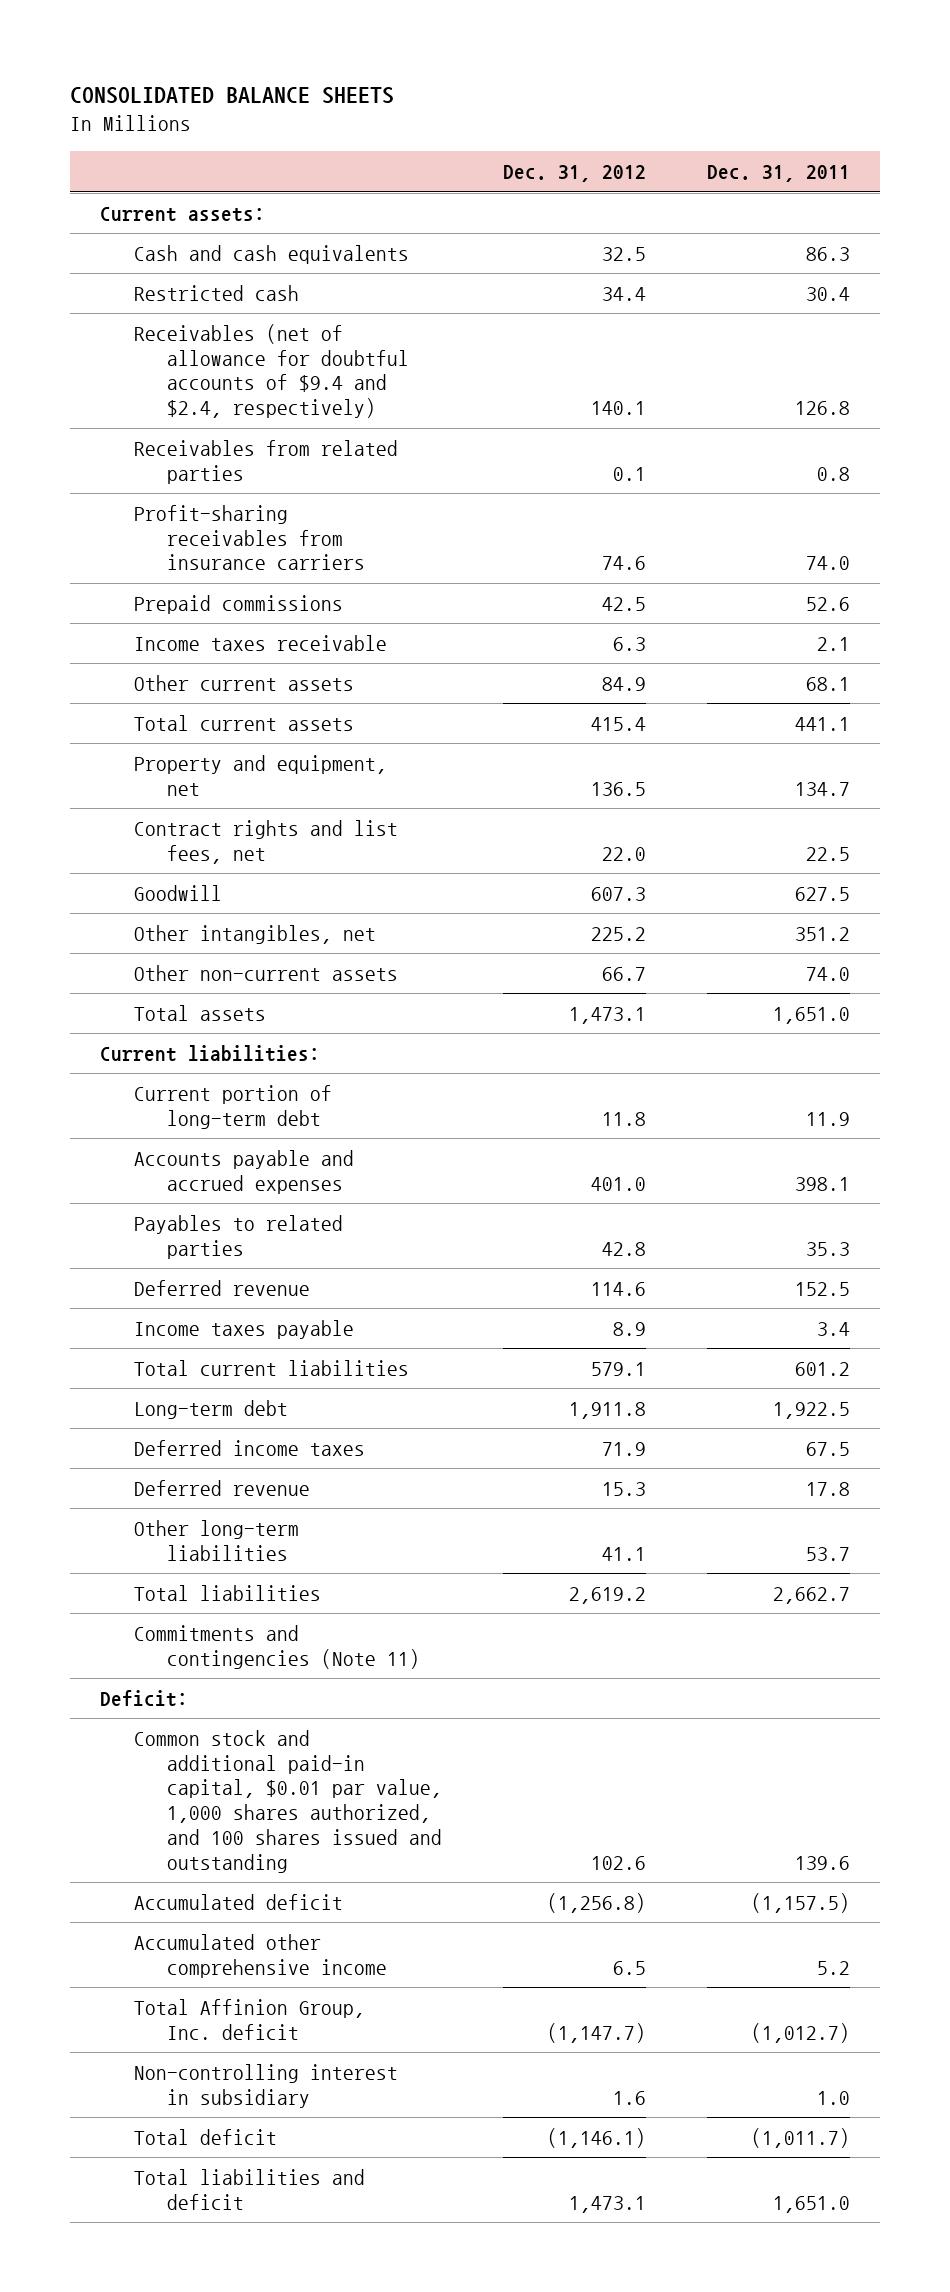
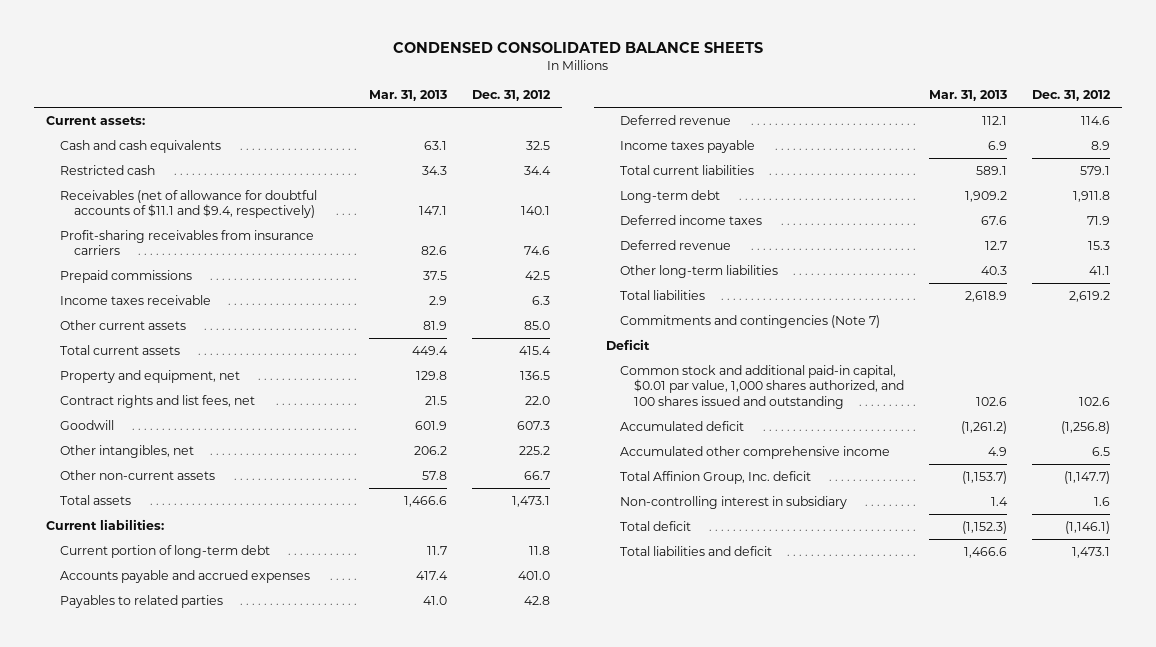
[69,87,394,105] CONSOLIDATED BALANCE SHEETS -> [393,42,764,54] CONDENSED CONSOLIDATED BALANCE SHEETS
[706,165,850,183] Dec. 31, 2011 -> none
none -> [369,90,448,102] Mar. 31, 2013
[133,439,398,484] Receivables from related parties -> none
[133,323,409,419] Receivables (net of allowance for doubtful accounts of $9.4 and $2.4, respectively) -> [60,189,318,219] Receivables (net of allowance for doubtful accounts of $11.1 and $9.4, respectively)
[601,676,646,691] 84.9 -> [524,320,551,330] 85.0
[133,1624,420,1669] Commitments and contingencies (Note 11) -> [619,314,880,328] Commitments and contingencies (Note 7)
[100,1689,189,1707] Deficit: -> [605,338,650,350] Deficit

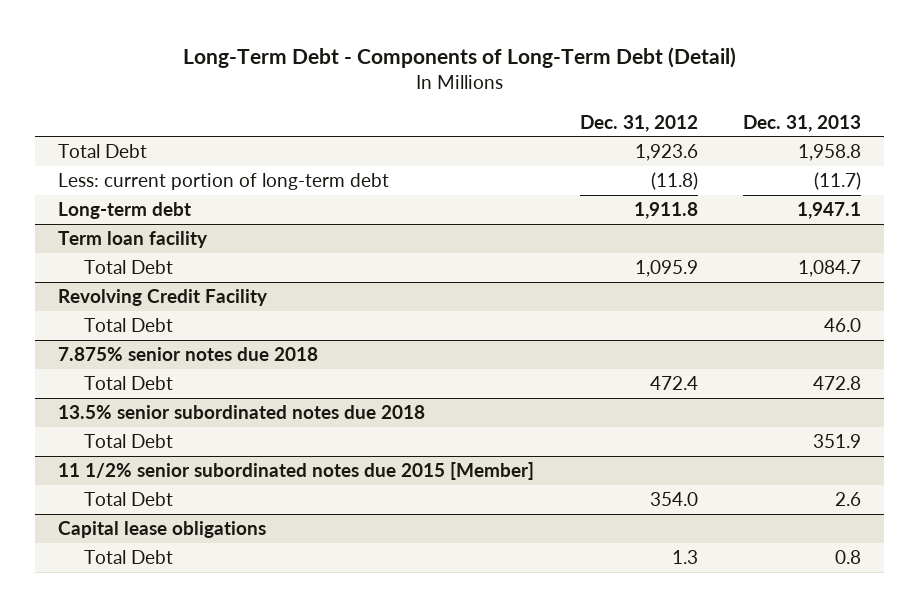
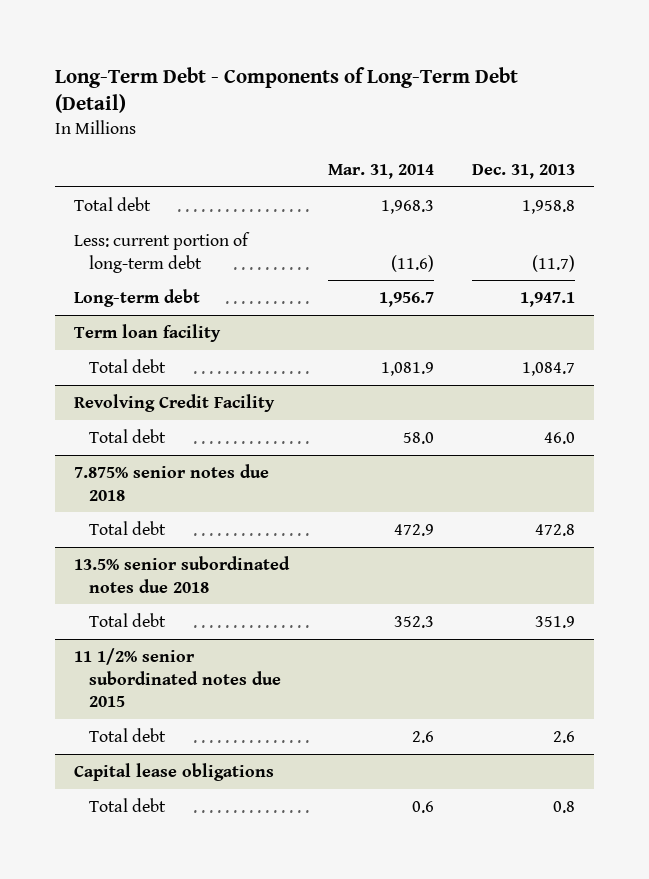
[579,114,698,132] Dec. 31, 2012 -> none
none -> [327,163,434,179] Mar. 31, 2014
[58,144,148,159] Total Debt -> [74,196,152,211] Total debt
[84,260,174,275] Total Debt -> [89,358,167,373] Total debt
[84,318,174,333] Total Debt -> [89,428,167,443] Total debt
[84,376,174,391] Total Debt -> [89,520,167,535] Total debt
[84,434,174,449] Total Debt -> [89,612,167,627] Total debt
[58,462,535,481] 11 1/2% senior subordinated notes due 2015 [Member] -> [74,647,282,708] 11 1/2% senior subordinated notes due 2015
[84,492,174,507] Total Debt -> [89,727,167,742] Total debt
[84,550,174,565] Total Debt -> [89,797,167,812] Total debt

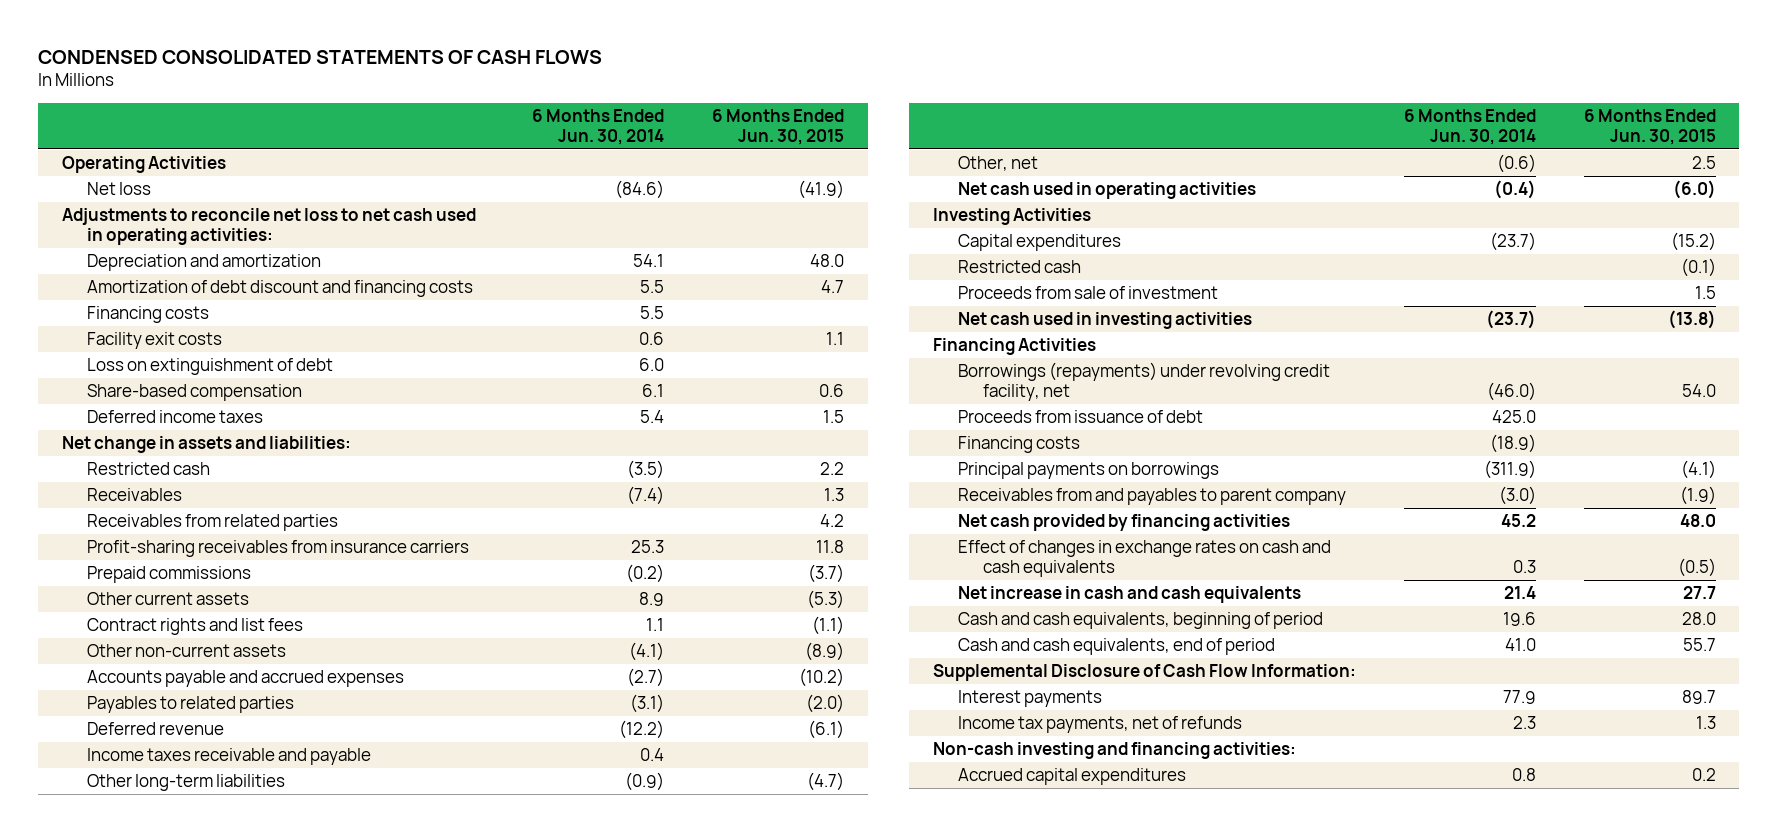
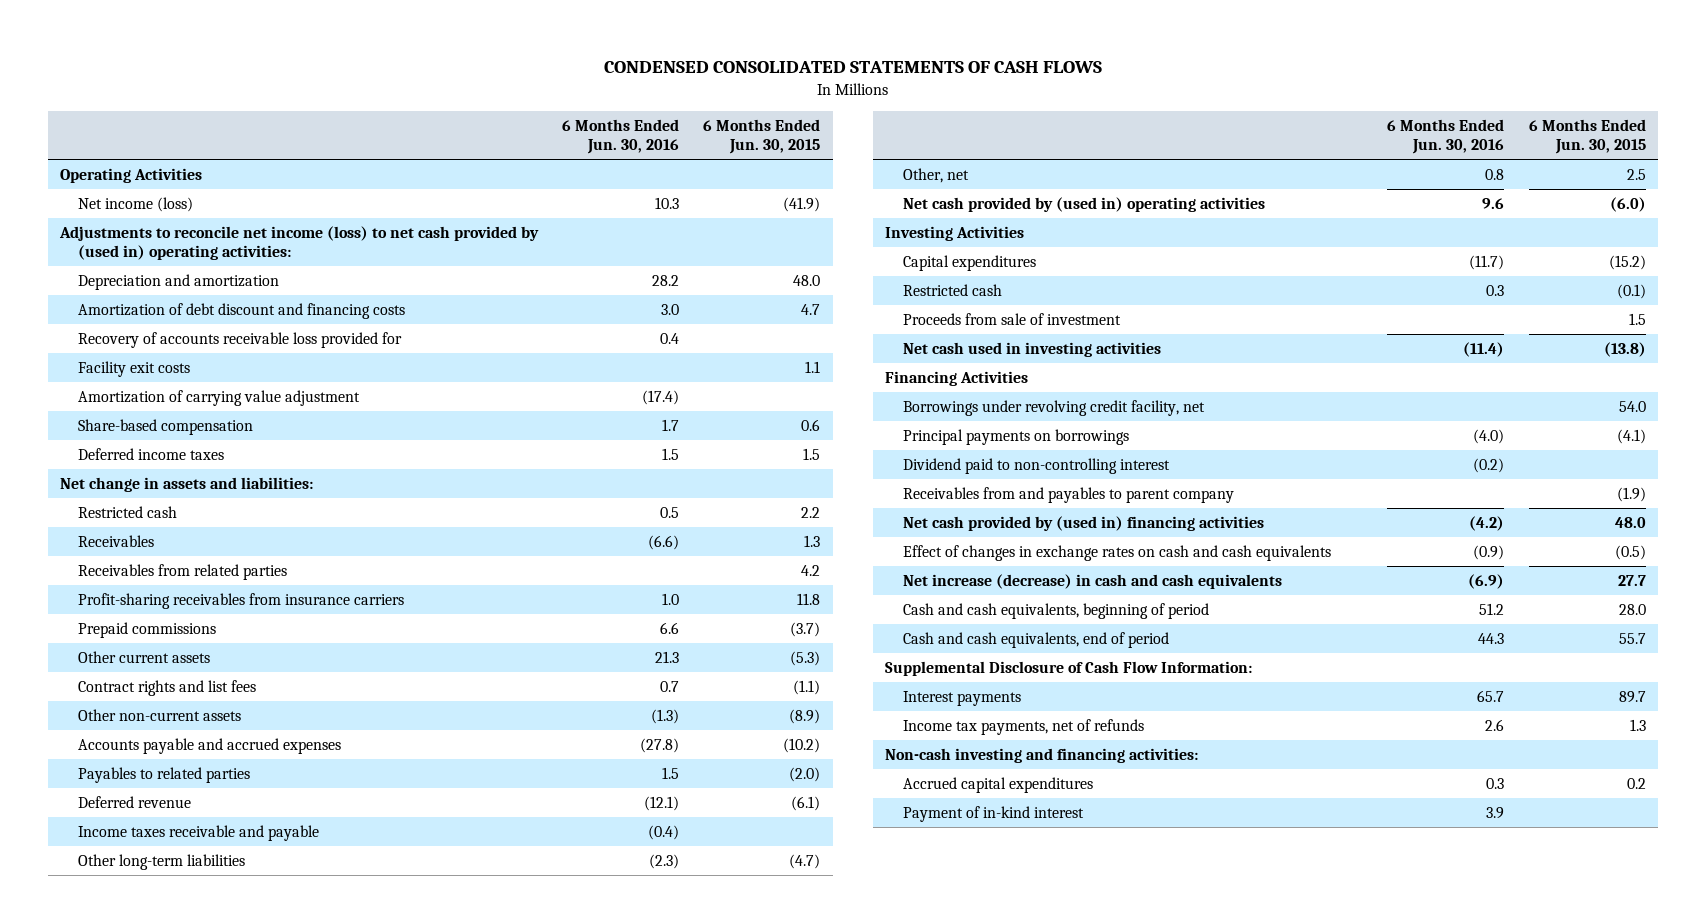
[532,109,665,145] 6 Months Ended Jun. 30, 2014 -> none
none -> [562,119,680,155] 6 Months Ended Jun. 30, 2016
[86,182,151,196] Net loss -> [77,196,193,212] Net income (loss)
[61,208,476,245] Adjustments to reconcile net loss to net cash used in operating activities: -> [59,225,540,261] Adjustments to reconcile net income (loss) to net cash provided by (used in) operating activities:
[86,306,209,324] Financing costs -> none
none -> [77,331,402,348] Recovery of accounts receivable loss provided for
[86,358,333,376] Loss on extinguishment of debt -> none
none -> [77,389,360,406] Amortization of carrying value adjustment
[958,182,1257,200] Net cash used in operating activities -> [902,196,1265,212] Net cash provided by (used in) operating activities
[958,410,1204,424] Proceeds from issuance of debt -> none
[958,436,1081,454] Financing costs -> none
[958,362,1331,401] Borrowings (repayments) under revolving credit facility, net -> [902,399,1205,416] Borrowings under revolving credit facility, net
none -> [902,457,1170,474] Dividend paid to non-controlling interest
[958,514,1291,532] Net cash provided by financing activities -> [902,515,1264,531] Net cash provided by (used in) financing activities
[958,586,1302,604] Net increase in cash and cash equivalents -> [902,573,1282,589] Net increase (decrease) in cash and cash equivalents
none -> [902,805,1084,822] Payment of in-kind interest

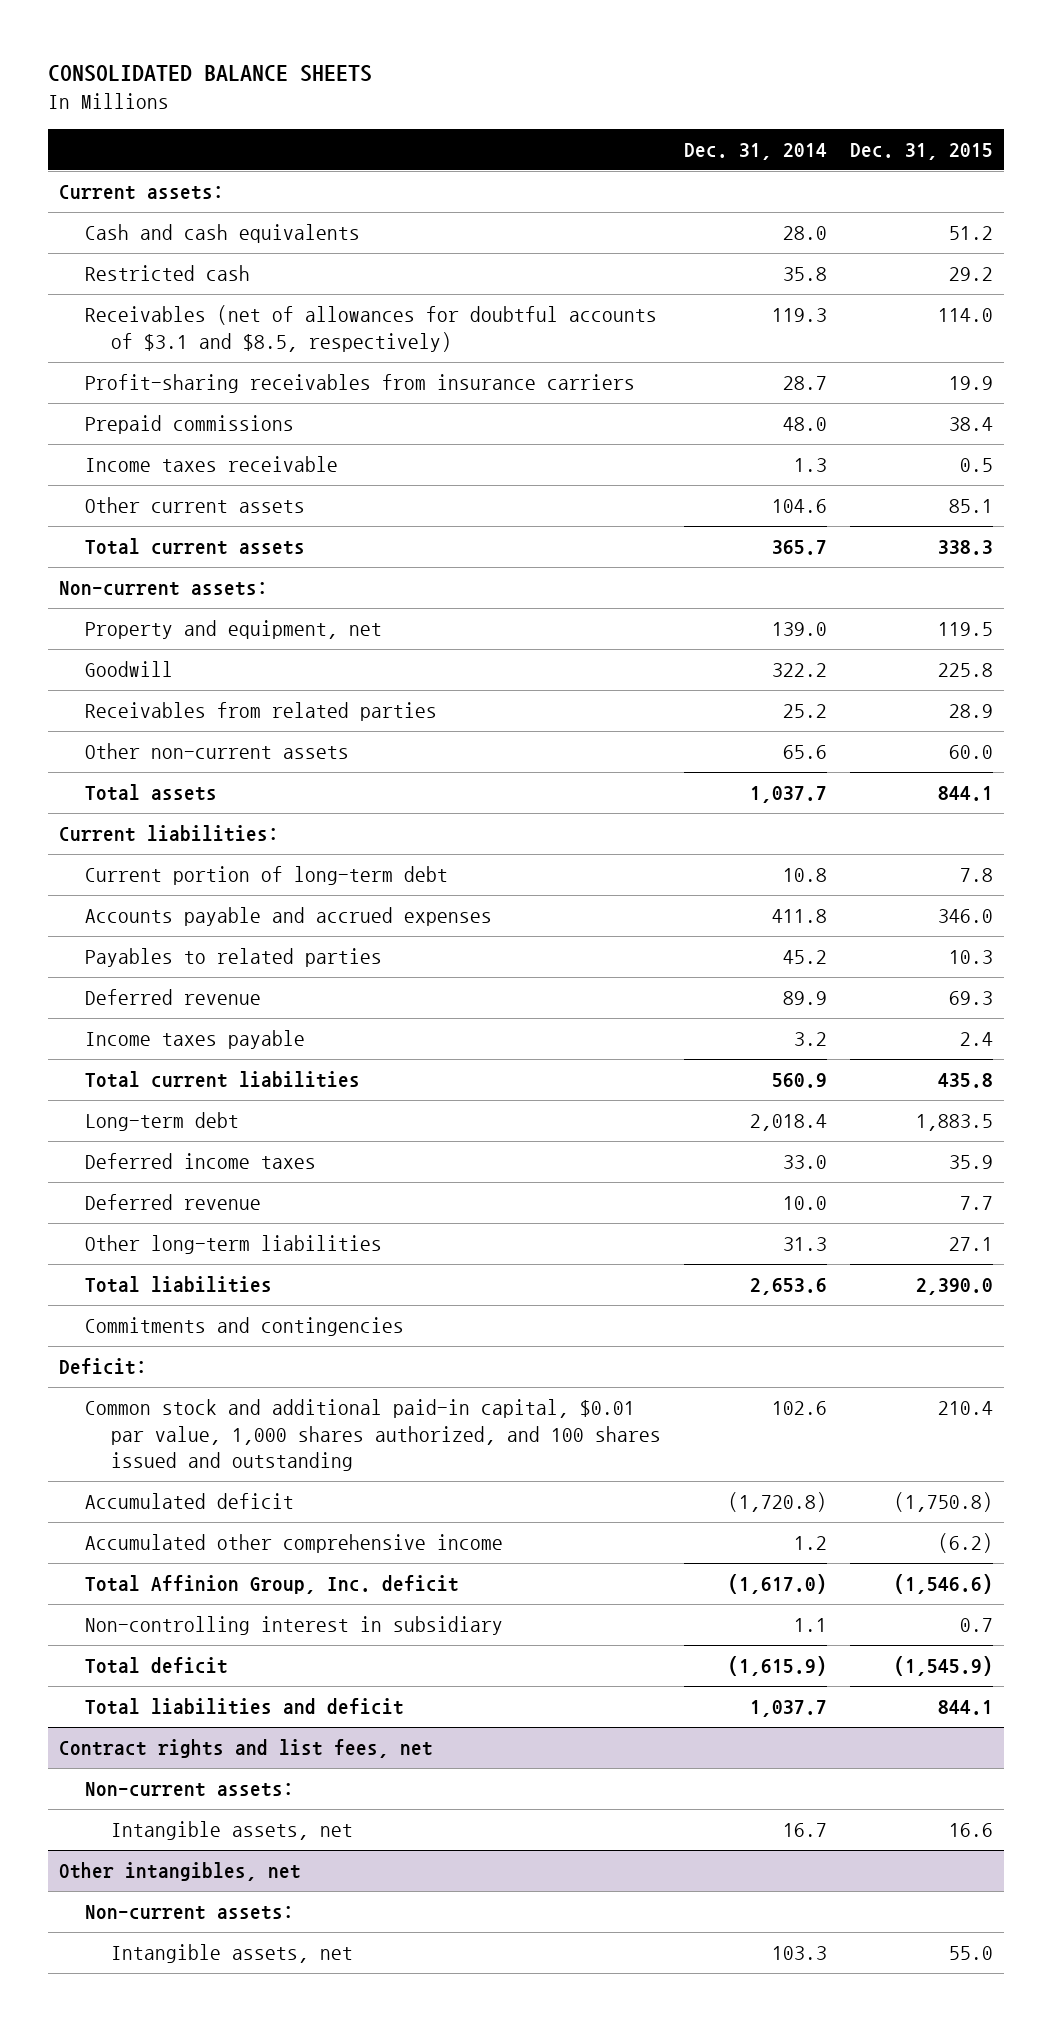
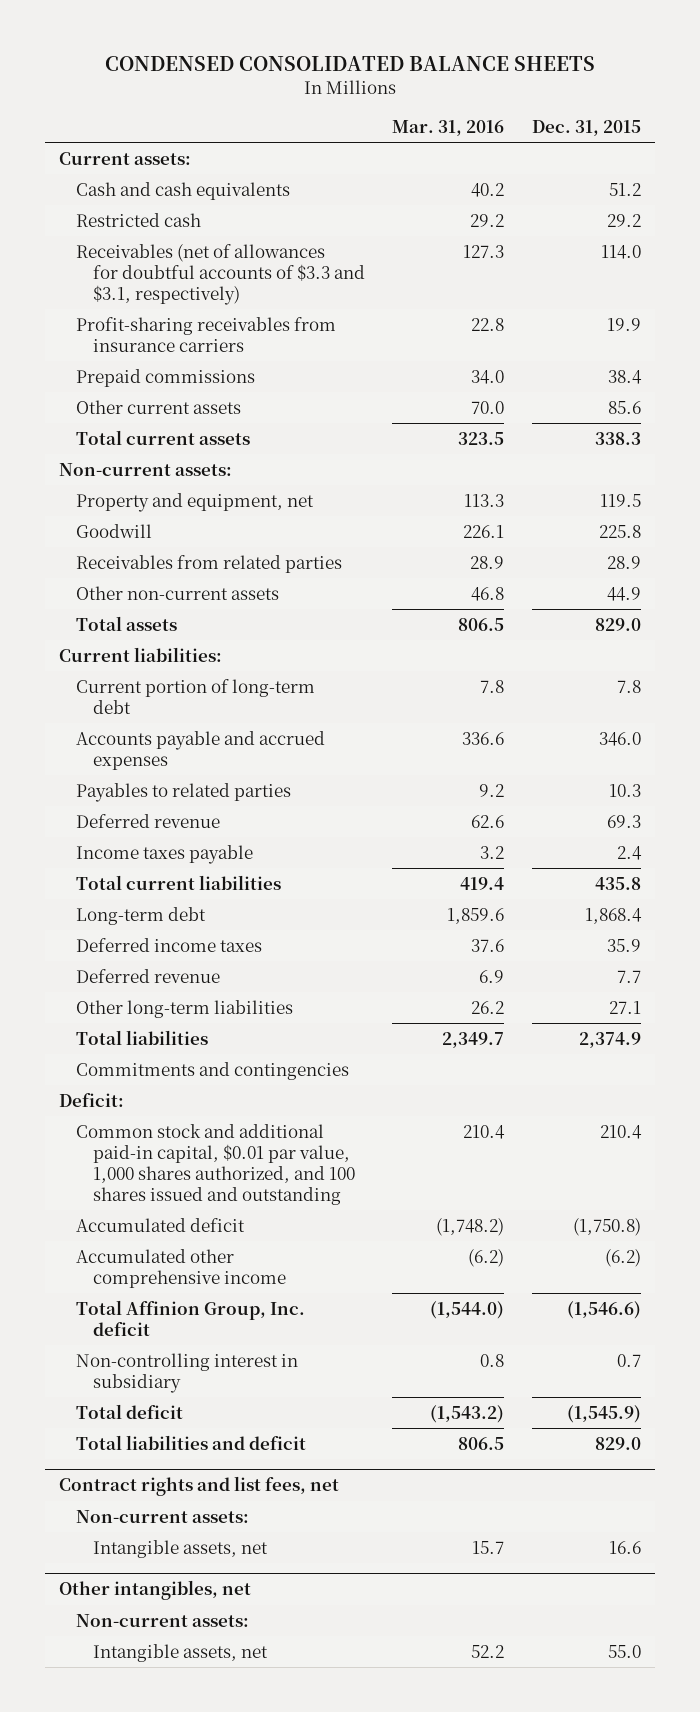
[47,64,372,82] CONSOLIDATED BALANCE SHEETS -> [104,56,595,72] CONDENSED CONSOLIDATED BALANCE SHEETS
[683,142,827,160] Dec. 31, 2014 -> none
none -> [392,119,505,136] Mar. 31, 2016
[85,305,658,352] Receivables (net of allowances for doubtful accounts of $3.1 and $8.5, respectively) -> [75,243,366,305] Receivables (net of allowances for doubtful accounts of $3.3 and $3.1, respectively)
[85,456,339,473] Income taxes receivable -> none
[948,499,993,514] 85.1 -> [607,400,641,414] 85.6
[948,745,993,760] 60.0 -> [606,586,641,601] 44.9
[937,786,993,802] 844.1 -> [594,617,641,631] 829.0
[915,1114,993,1132] 1,883.5 -> [584,907,642,924] 1,868.4
[915,1278,993,1296] 2,390.0 -> [578,1031,641,1048] 2,374.9
[937,1700,993,1716] 844.1 -> [594,1436,641,1450] 829.0

